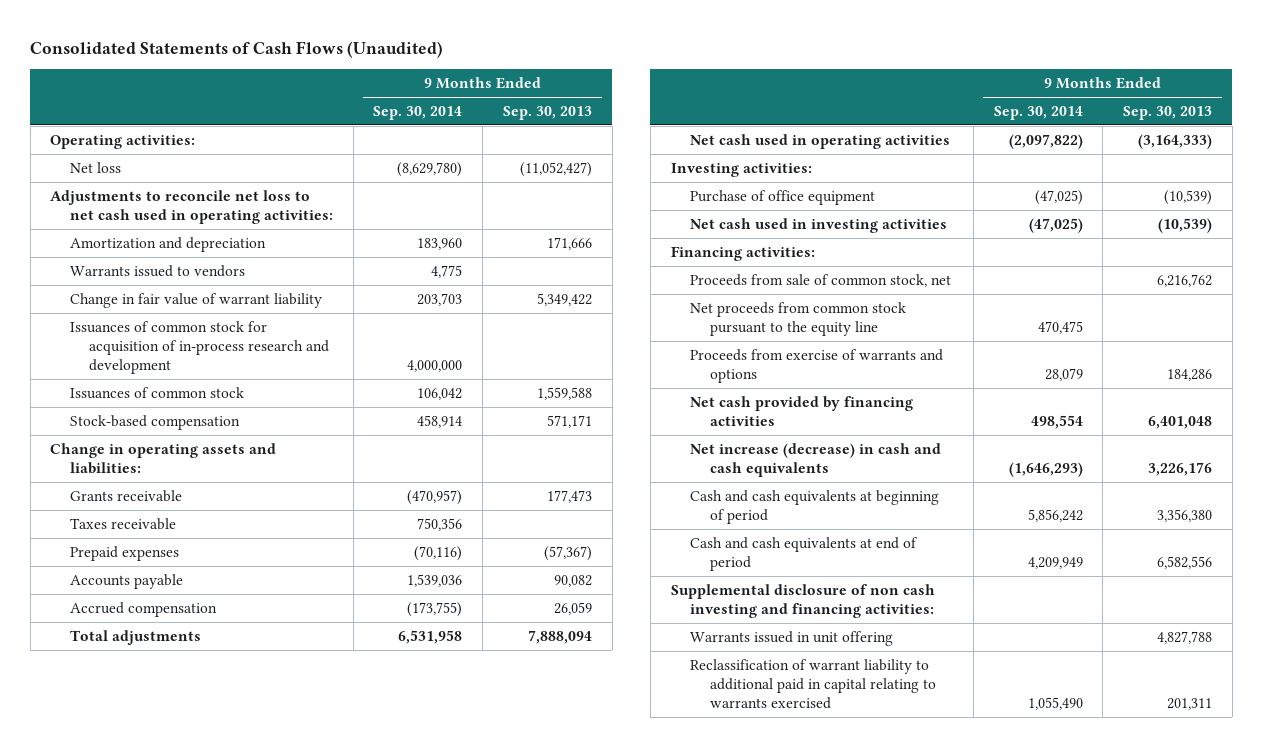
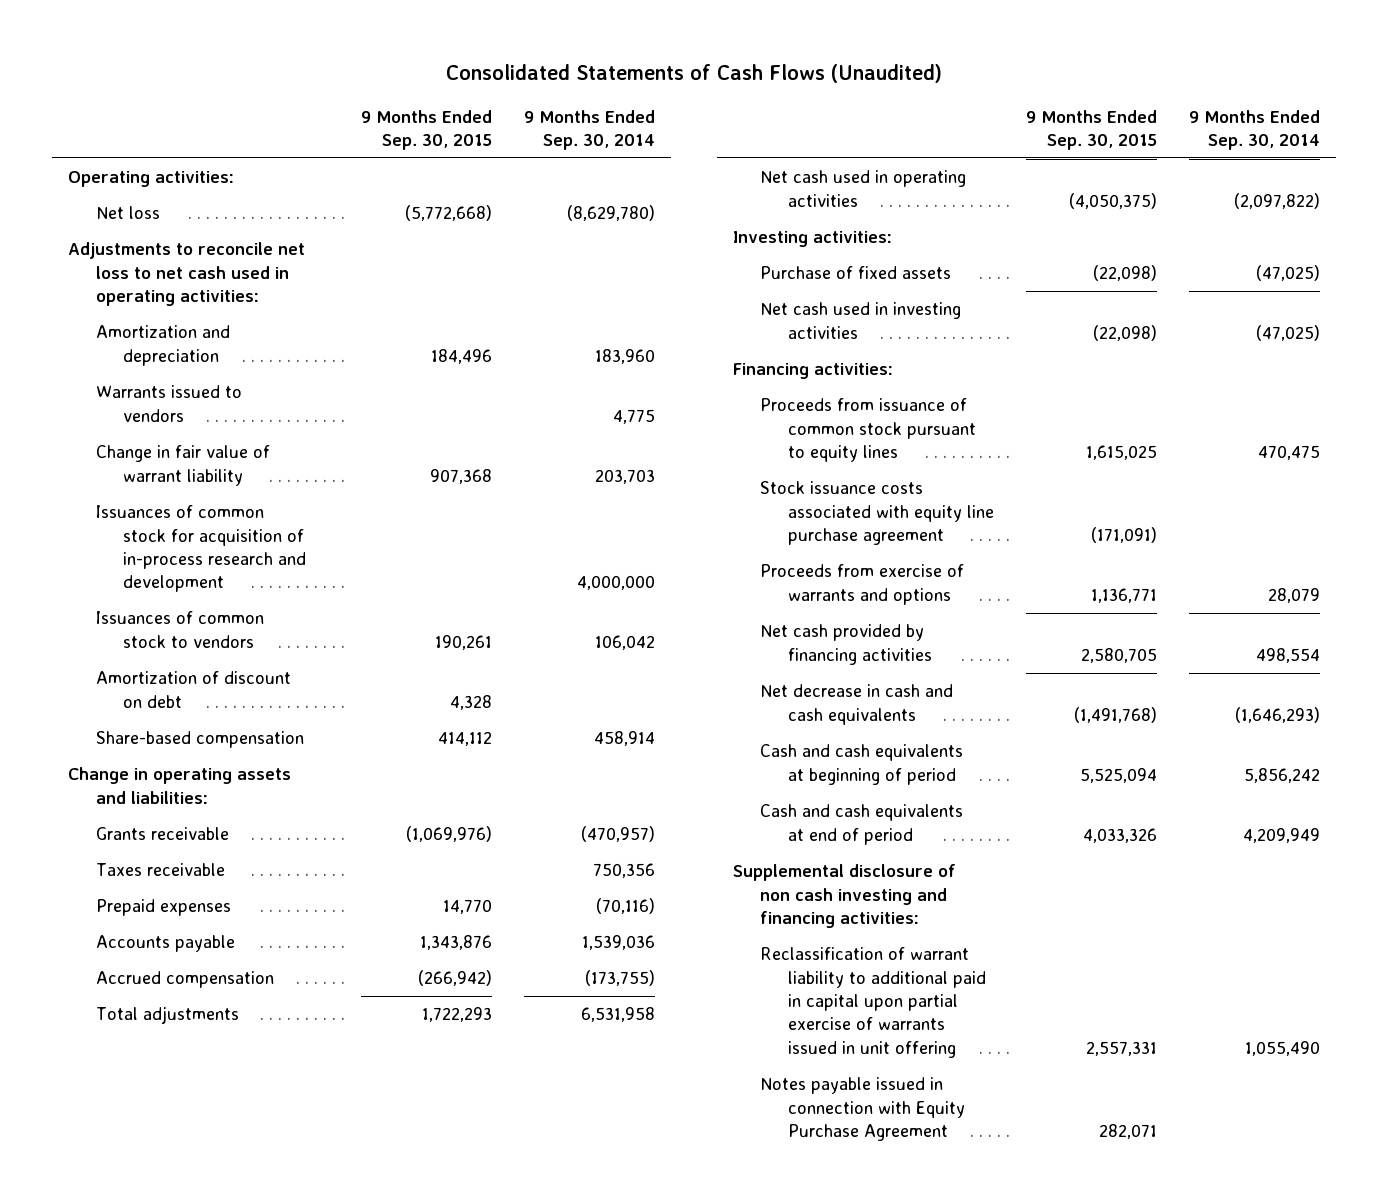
[502,105,592,120] Sep. 30, 2013 -> none
none -> [361,109,493,150] 9 Months Ended Sep. 30, 2015
[69,386,244,399] Issuances of common stock -> [95,611,264,648] Issuances of common stock to vendors
none -> [95,671,291,708] Amortization of discount on debt
[69,414,240,430] Stock-based compensation -> [95,731,304,749] Share-based compensation
[690,189,876,205] Purchase of office equipment -> [760,266,952,280] Purchase of fixed assets
[690,273,952,287] Proceeds from sale of common stock, net -> none
[690,301,907,337] Net proceeds from common stock pursuant to the equity line -> [760,398,976,462] Proceeds from issuance of common stock pursuant to equity lines
none -> [760,481,994,545] Stock issuance costs associated with equity line purchase agreement
[690,442,942,478] Net increase (decrease) in cash and cash equivalents -> [760,684,954,725] Net decrease in cash and cash equivalents
[690,630,894,646] Warrants issued in unit offering -> none
[690,658,936,710] Reclassification of warrant liability to additional paid in capital relating to warrants exercised -> [760,947,986,1058] Reclassification of warrant liability to additional paid in capital upon partial exercise of warrants issued in unit offering
none -> [760,1077,965,1141] Notes payable issued in connection with Equity Purchase Agreement

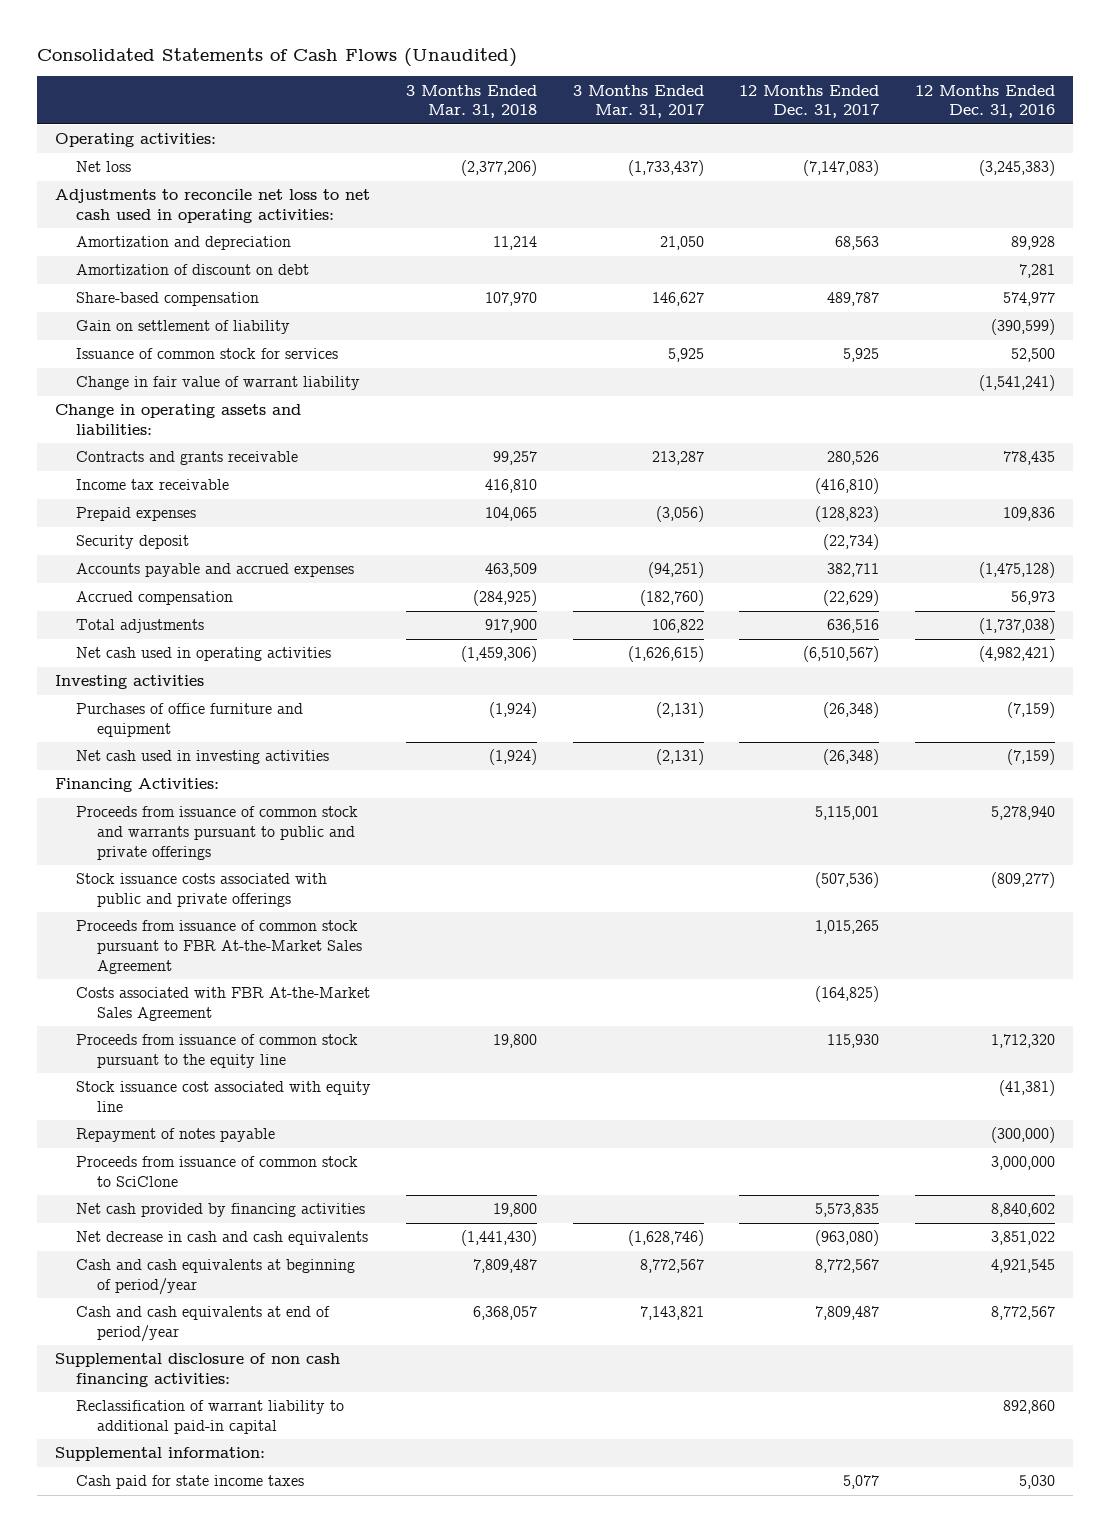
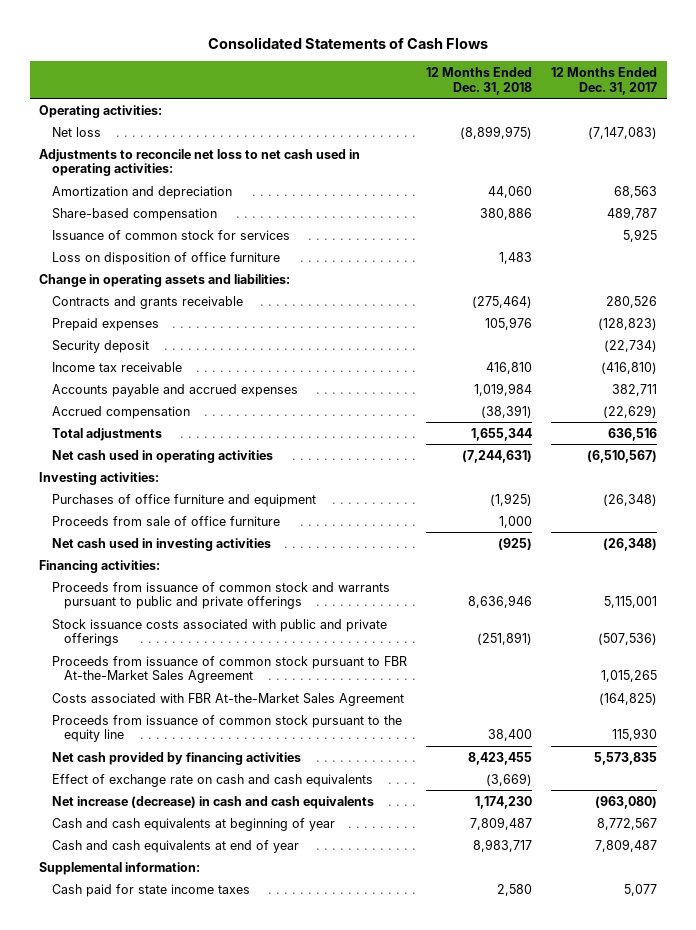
[36,47,517,67] Consolidated Statements of Cash Flows (Unaudited) -> [208,36,489,49] Consolidated Statements of Cash Flows
[406,84,538,119] 3 Months Ended Mar. 31, 2018 -> none
[572,84,704,119] 3 Months Ended Mar. 31, 2017 -> none
[914,84,1055,119] 12 Months Ended Dec. 31, 2016 -> none
none -> [425,67,532,95] 12 Months Ended Dec. 31, 2018
[75,264,309,276] Amortization of discount on debt -> none
[75,320,290,335] Gain on settlement of liability -> none
[75,376,360,391] Change in fair value of warrant liability -> none
none -> [51,251,280,265] Loss on disposition of office furniture
[75,479,229,491] Income tax receivable -> [51,361,182,372] Income tax receivable
[54,675,204,690] Investing activities -> [39,471,160,485] Investing activities:
none -> [51,515,280,526] Proceeds from sale of office furniture
[54,778,219,793] Financing Activities: -> [39,559,161,573] Financing activities:
[75,1081,371,1112] Stock issuance cost associated with equity line -> none
[75,1128,275,1143] Repayment of notes payable -> none
[75,1156,358,1187] Proceeds from issuance of common stock to SciClone -> none
[54,1353,340,1387] Supplemental disclosure of non cash financing activities: -> none
[75,1400,344,1434] Reclassification of warrant liability to additional paid-in capital -> none
none -> [51,773,373,787] Effect of exchange rate on cash and cash equivalents
[75,1231,368,1246] Net decrease in cash and cash equivalents -> [51,795,374,809] Net increase (decrease) in cash and cash equivalents
[75,1259,355,1295] Cash and cash equivalents at beginning of period/year -> [51,817,335,831] Cash and cash equivalents at beginning of year
[75,1306,330,1342] Cash and cash equivalents at end of period/year -> [51,839,299,853] Cash and cash equivalents at end of year

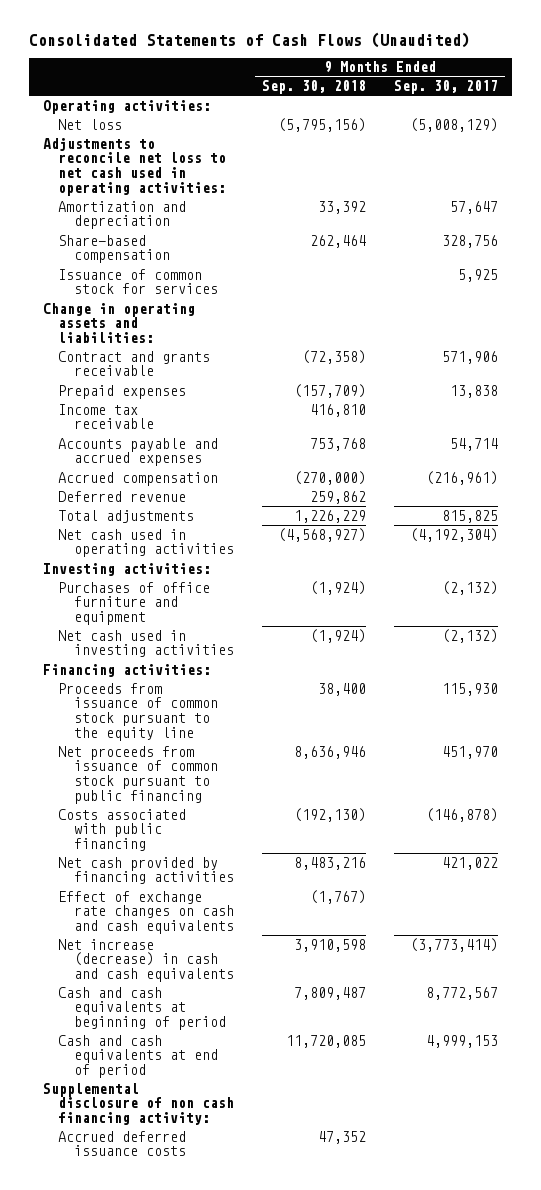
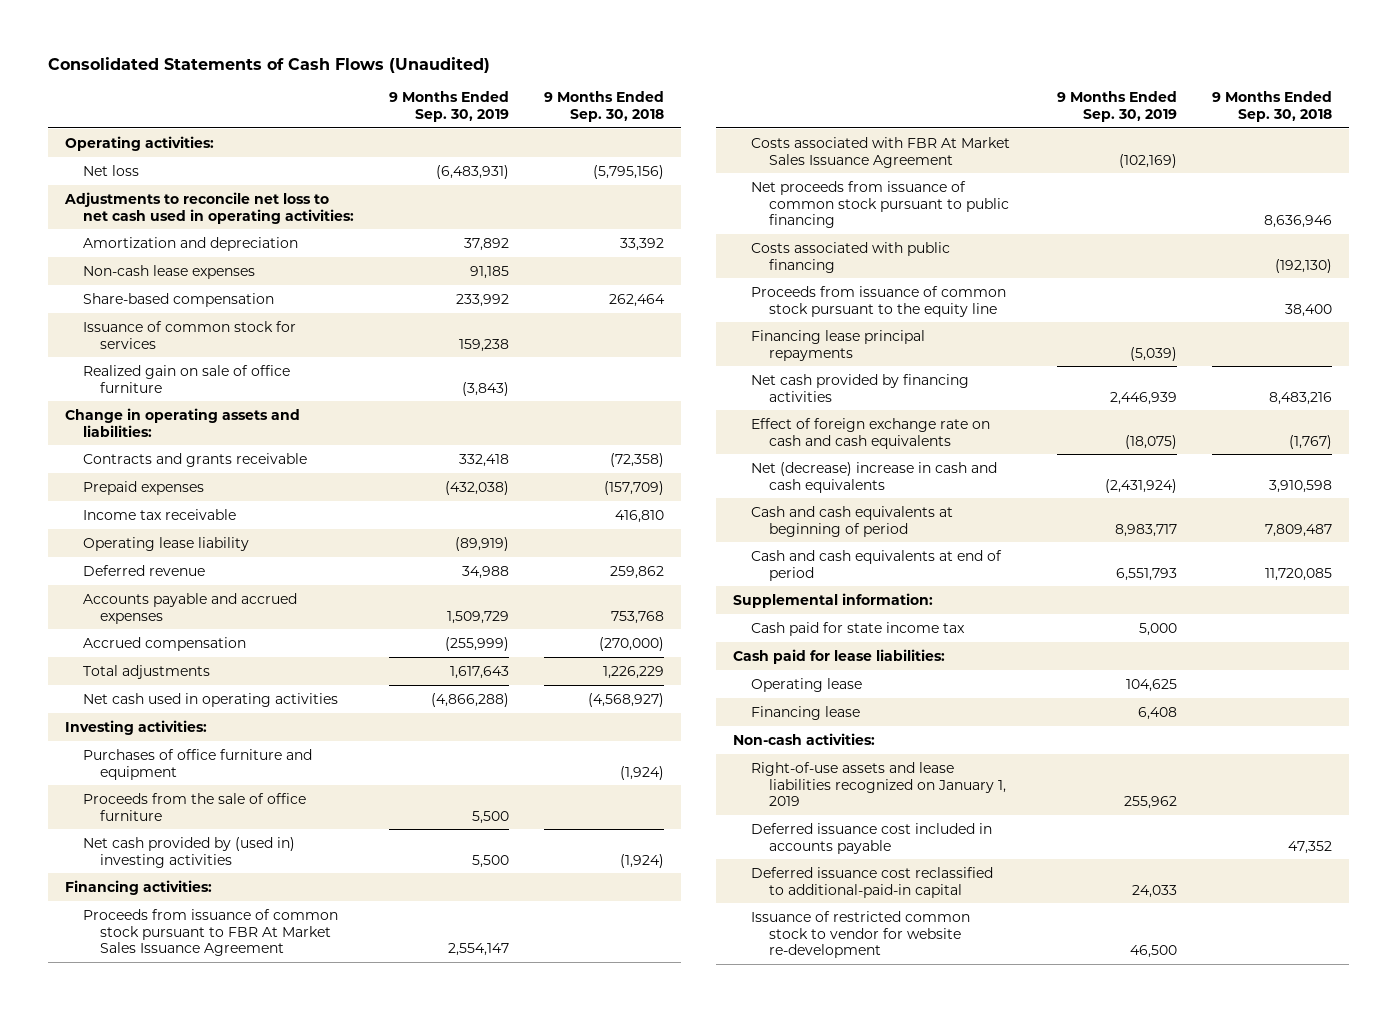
[394,80,499,95] Sep. 30, 2017 -> none
none -> [388,91,509,123] 9 Months Ended Sep. 30, 2019
none -> [82,264,255,279] Non-cash lease expenses
none -> [82,364,290,393] Realized gain on sale of office furniture
[58,350,211,377] Contract and grants receivable -> [82,452,307,467] Contracts and grants receivable
none -> [82,536,249,551] Operating lease liability
[58,490,187,502] Deferred revenue -> [82,564,205,576] Deferred revenue
none -> [82,792,306,821] Proceeds from the sale of office furniture
[58,629,234,658] Net cash used in investing activities -> [82,836,295,868] Net cash provided by (used in) investing activities
none -> [82,908,338,957] Proceeds from issuance of common stock pursuant to FBR At Market Sales Issuance Agreement
none -> [750,136,1010,168] Costs associated with FBR At Market Sales Issuance Agreement
[58,682,218,742] Proceeds from issuance of common stock pursuant to the equity line -> [750,285,1006,317] Proceeds from issuance of common stock pursuant to the equity line
none -> [750,329,925,361] Financing lease principal repayments
[58,890,234,935] Effect of exchange rate changes on cash and cash equivalents -> [750,417,990,449] Effect of foreign exchange rate on cash and cash equivalents
[58,938,234,983] Net increase (decrease) in cash and cash equivalents -> [750,461,997,493] Net (decrease) increase in cash and cash equivalents
[42,1082,235,1126] Supplemental disclosure of non cash financing activity: -> [733,592,934,608] Supplemental information:
none -> [750,621,965,636] Cash paid for state income tax
none -> [733,648,946,664] Cash paid for lease liabilities:
none -> [750,677,862,692] Operating lease
none -> [750,705,860,720] Financing lease
none -> [733,732,876,745] Non-cash activities:
none -> [750,761,1006,807] Right-of-use assets and lease liabilities recognized on January 1, 2019
[58,1130,187,1157] Accrued deferred issuance costs -> [750,822,992,854] Deferred issuance cost included in accounts payable
none -> [750,866,993,898] Deferred issuance cost reclassified to additional-paid-in capital
none -> [750,910,970,959] Issuance of restricted common stock to vendor for website re-development

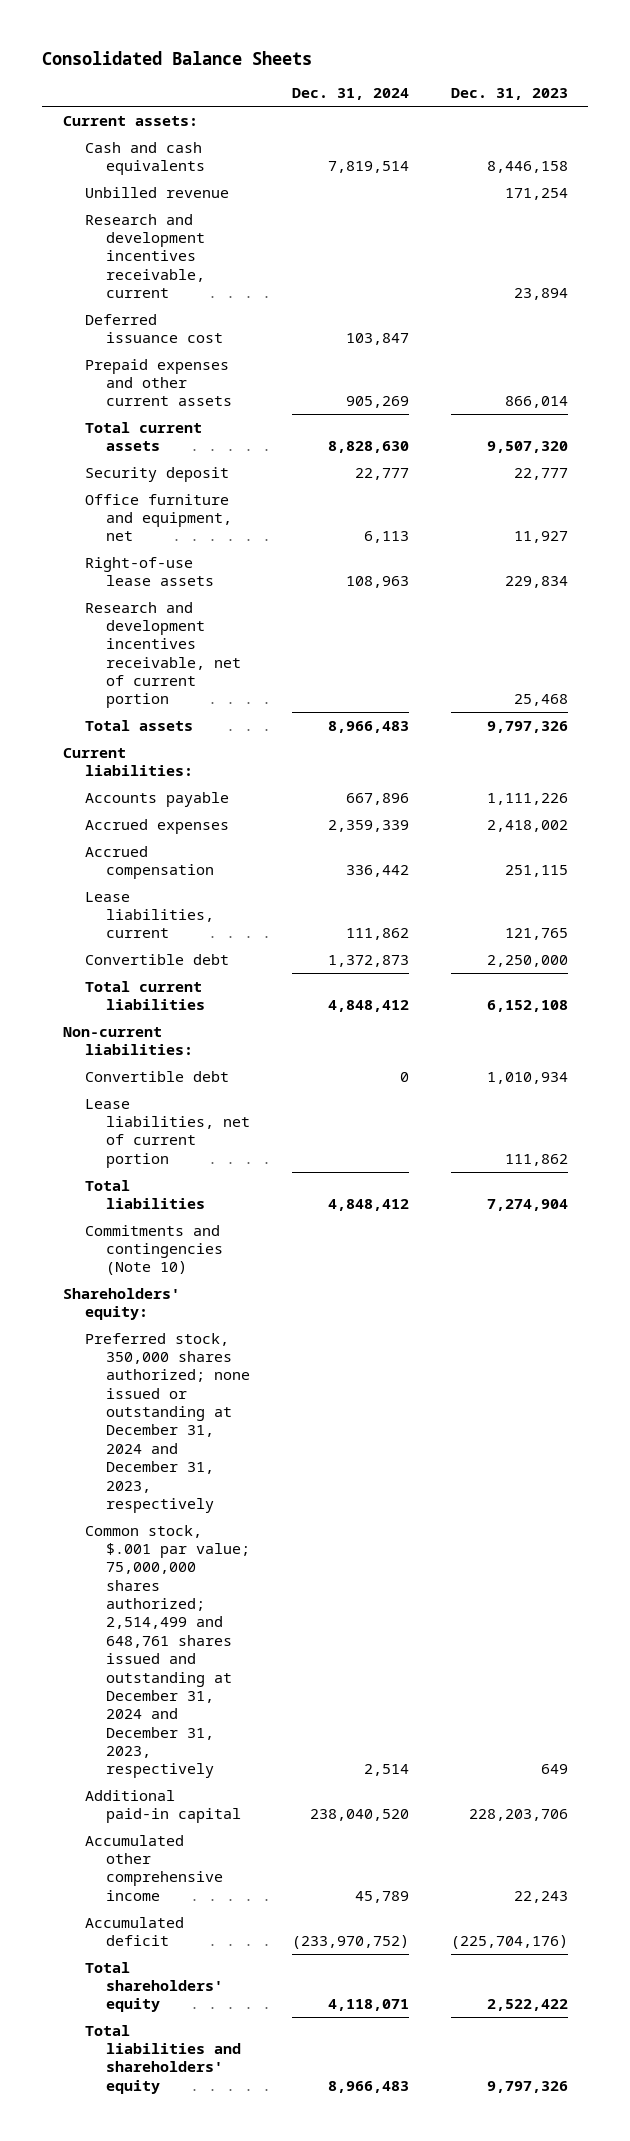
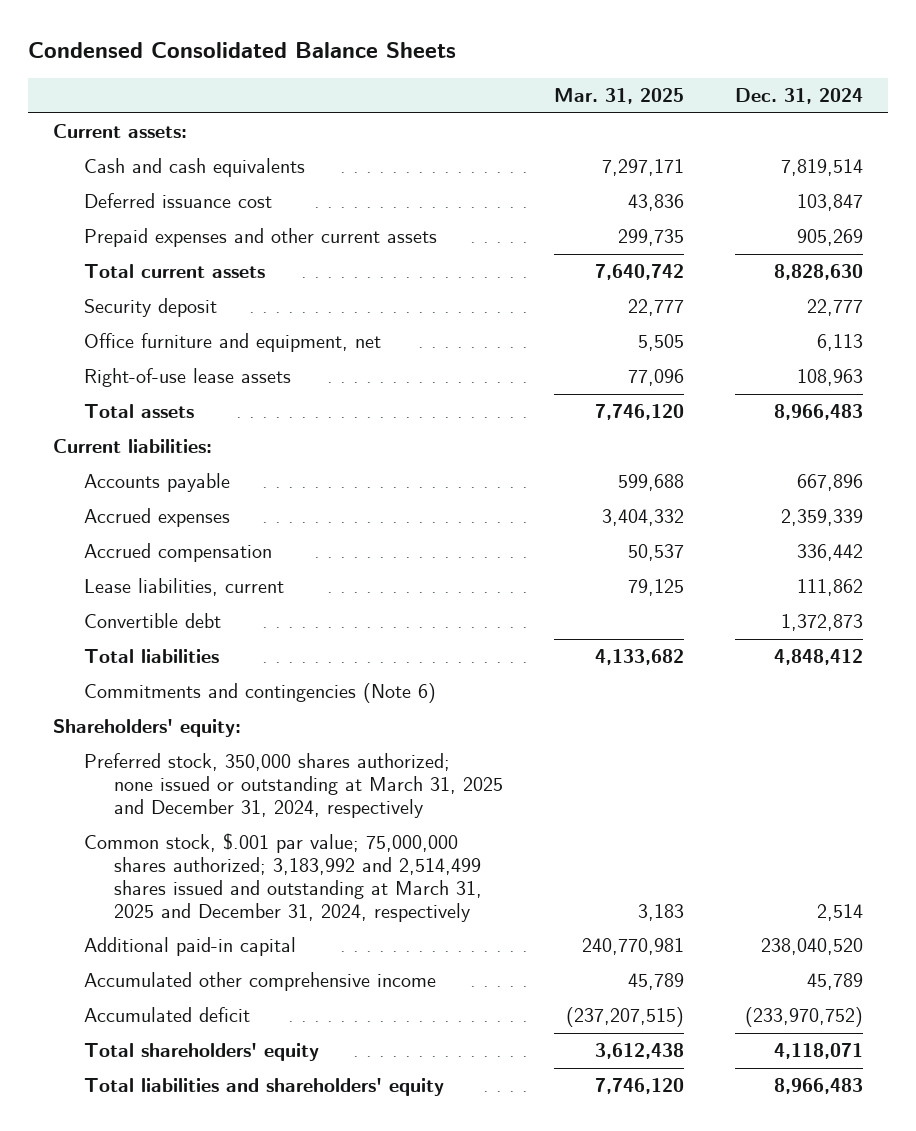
[41,50,312,65] Consolidated Balance Sheets -> [27,42,456,59] Condensed Consolidated Balance Sheets
[450,88,568,101] Dec. 31, 2023 -> none
none -> [553,88,684,105] Mar. 31, 2025
[84,186,229,198] Unbilled revenue -> none
[84,213,206,299] Research and development incentives receivable, current -> none
[84,601,242,709] Research and development incentives receivable, net of current portion -> none
[84,980,206,1010] Total current liabilities -> none
[62,1026,193,1055] Non-current liabilities: -> none
[84,1070,229,1082] Convertible debt -> none
[84,1098,251,1168] Lease liabilities, net of current portion -> none
[84,1224,224,1276] Commitments and contingencies (Note 10) -> [83,683,436,704] Commitments and contingencies (Note 6)
[84,1332,251,1513] Preferred stock, 350,000 shares authorized; none issued or outstanding at December 31, 2024 and December 31, 2023, respectively -> [83,753,503,818] Preferred stock, 350,000 shares authorized; none issued or outstanding at March 31, 2025 and December 31, 2024, respectively
[84,1524,251,1779] Common stock, $.001 par value; 75,000,000 shares authorized; 2,514,499 and 648,761 shares issued and outstanding at December 31, 2024 and December 31, 2023, respectively -> [83,833,482,922] Common stock, $.001 par value; 75,000,000 shares authorized; 3,183,992 and 2,514,499 shares issued and outstanding at March 31, 2025 and December 31, 2024, respectively

